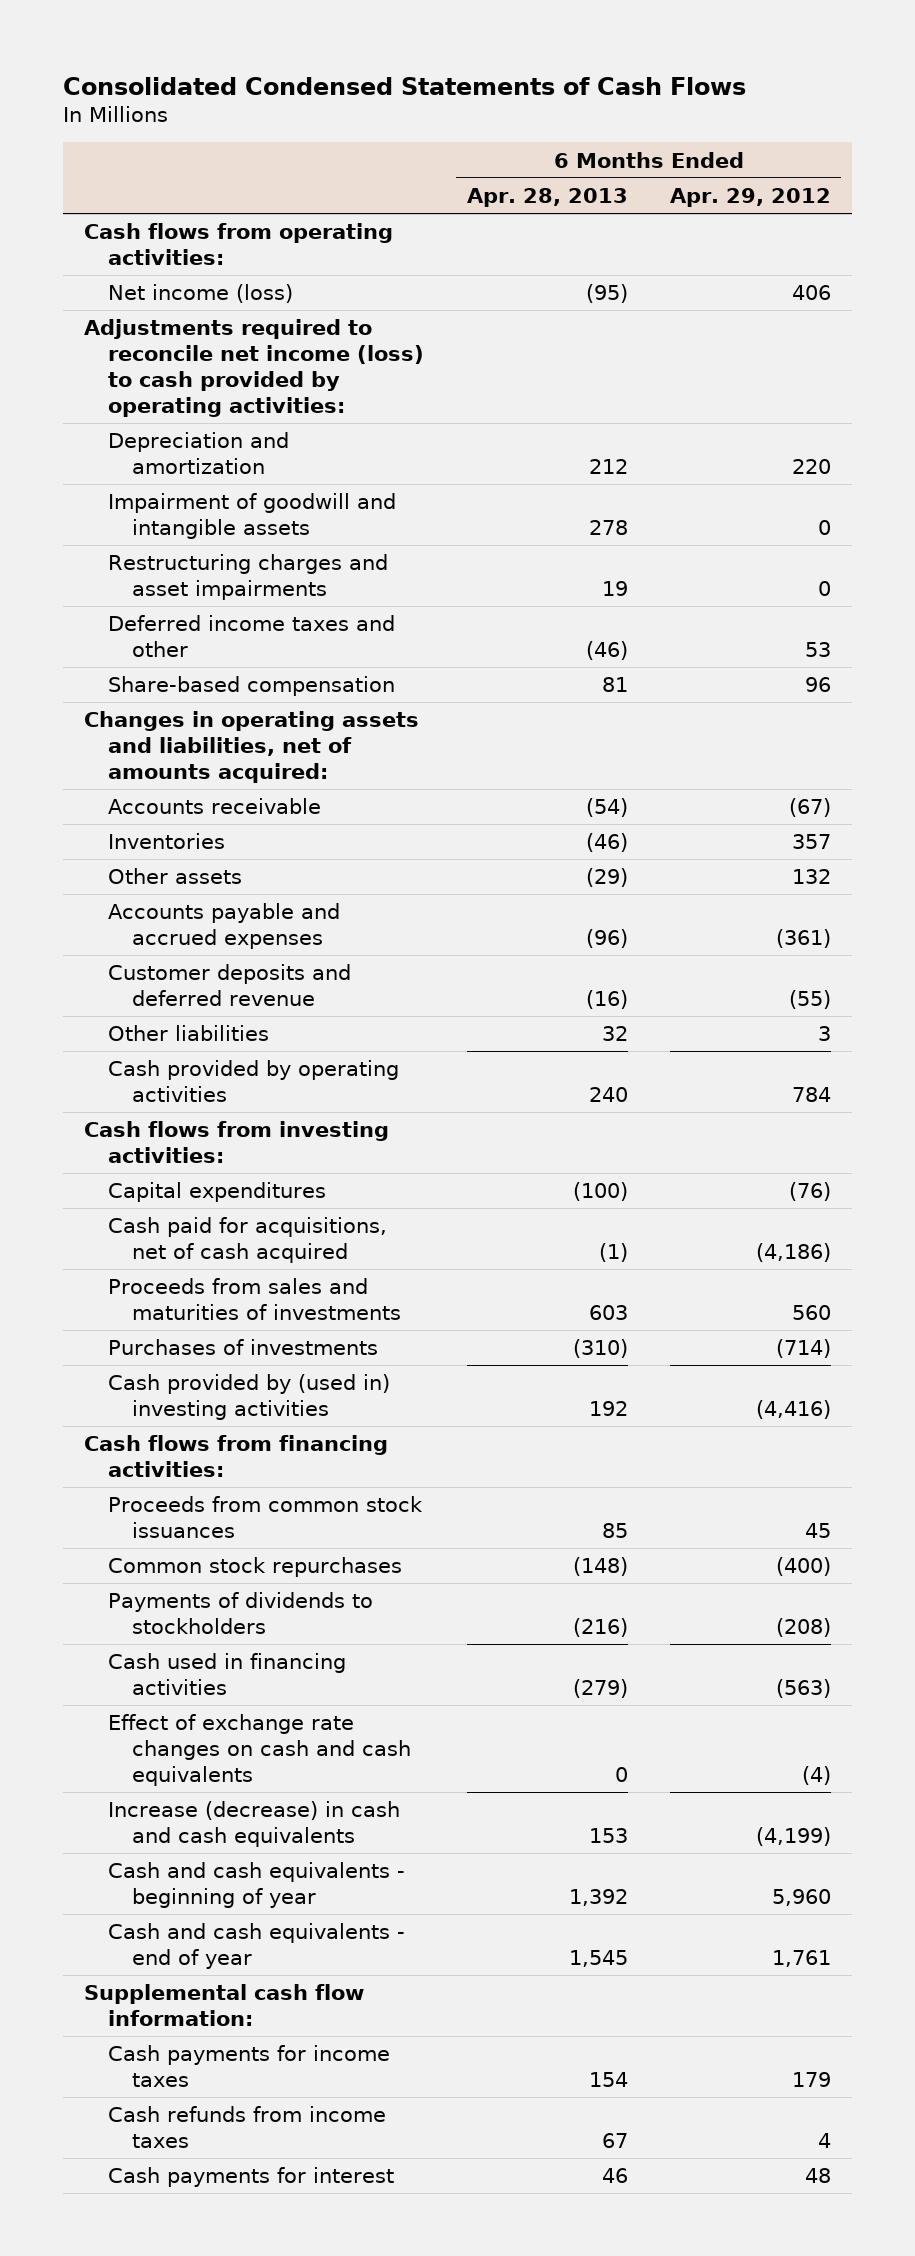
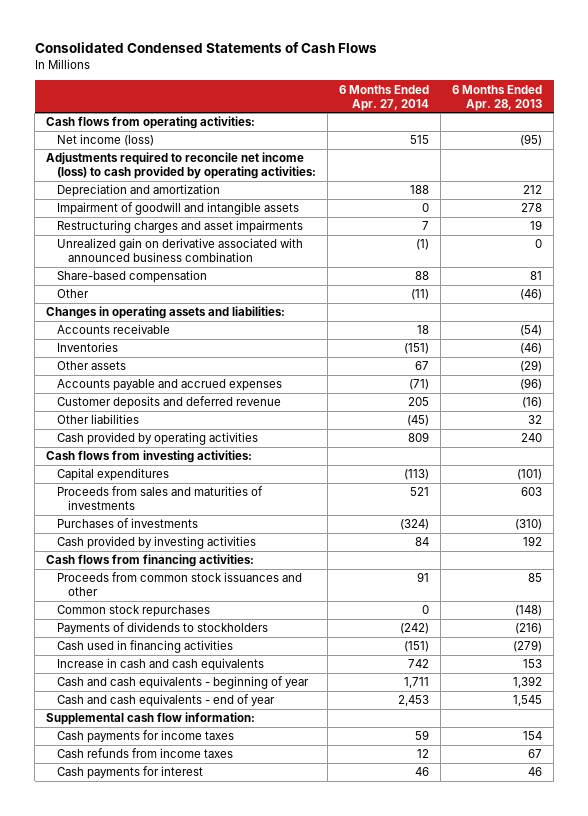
[669,187,831,207] Apr. 29, 2012 -> none
none -> [338,84,429,111] 6 Months Ended Apr. 27, 2014
[108,615,396,657] Deferred income taxes and other -> none
none -> [56,238,303,263] Unrealized gain on derivative associated with announced business combination
none -> [56,289,89,299] Other
[84,711,420,783] Changes in operating assets and liabilities, net of amounts acquired: -> [46,306,286,320] Changes in operating assets and liabilities:
[108,1217,388,1263] Cash paid for acquisitions, net of cash acquired -> none
[572,1182,628,1202] (100) -> [517,469,543,481] (101)
[108,1374,391,1420] Cash provided by (used in) investing activities -> [56,536,256,550] Cash provided by investing activities
[108,1496,424,1538] Proceeds from common stock issuances -> [56,572,302,597] Proceeds from common stock issuances and other
[108,1714,412,1786] Effect of exchange rate changes on cash and cash equivalents -> none
[108,1801,401,1847] Increase (decrease) in cash and cash equivalents -> [56,658,264,672] Increase in cash and cash equivalents

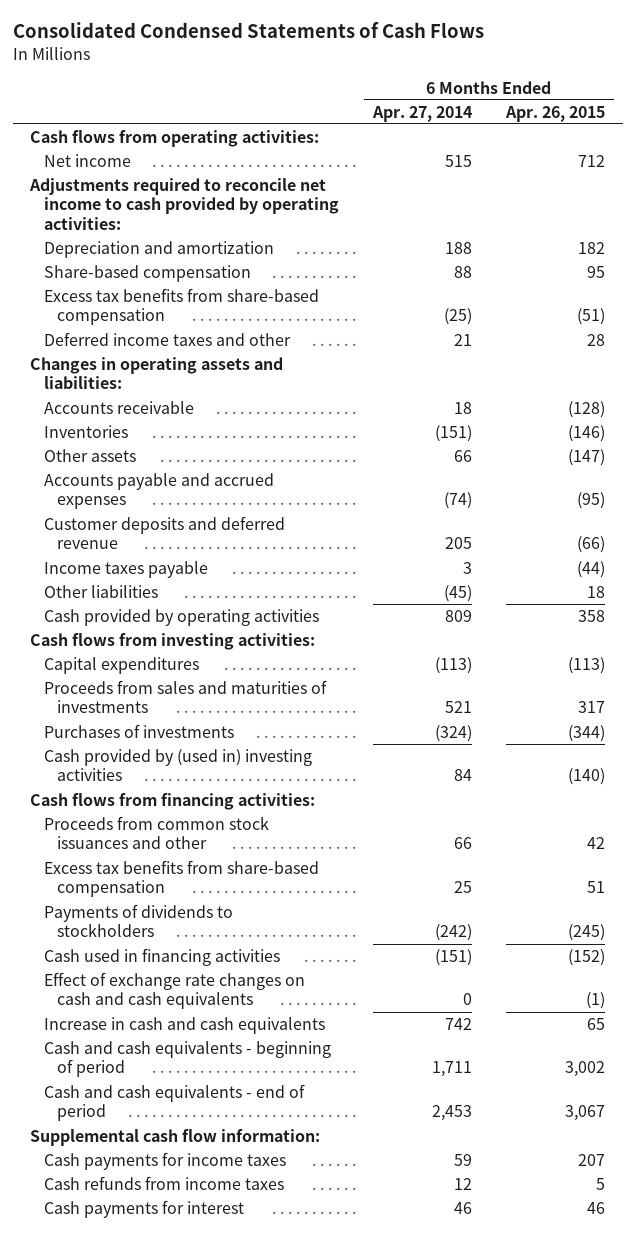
[452,84,543,111] 6 Months Ended Apr. 28, 2013 -> none
none -> [505,105,606,122] Apr. 26, 2015
[56,134,154,147] Net income (loss) -> [43,153,131,167] Net income
[46,152,316,180] Adjustments required to reconcile net income (loss) to cash provided by operating activities: -> [29,177,339,230] Adjustments required to reconcile net income to cash provided by operating activities:
[56,202,299,216] Impairment of goodwill and intangible assets -> none
[56,220,303,234] Restructuring charges and asset impairments -> none
[56,238,303,263] Unrealized gain on derivative associated with announced business combination -> none
none -> [43,287,319,326] Excess tax benefits from share-based compensation
[56,289,89,299] Other -> [43,331,291,346] Deferred income taxes and other
[410,289,429,301] (11) -> [454,333,473,346] 21
[414,361,429,371] 67 -> [454,449,473,462] 66
[408,379,429,391] (71) -> [444,492,473,510] (74)
none -> [43,560,208,578] Income taxes payable
[56,536,256,550] Cash provided by investing activities -> [43,748,312,782] Cash provided by (used in) investing activities
[56,605,210,618] Common stock repurchases -> none
[416,572,429,583] 91 -> [454,837,473,850] 66
none -> [43,859,319,898] Excess tax benefits from share-based compensation
none -> [43,971,305,1010] Effect of exchange rate changes on cash and cash equivalents
[56,676,309,690] Cash and cash equivalents - beginning of year -> [43,1040,331,1078] Cash and cash equivalents - beginning of period
[56,694,275,708] Cash and cash equivalents - end of year -> [43,1083,305,1122] Cash and cash equivalents - end of period

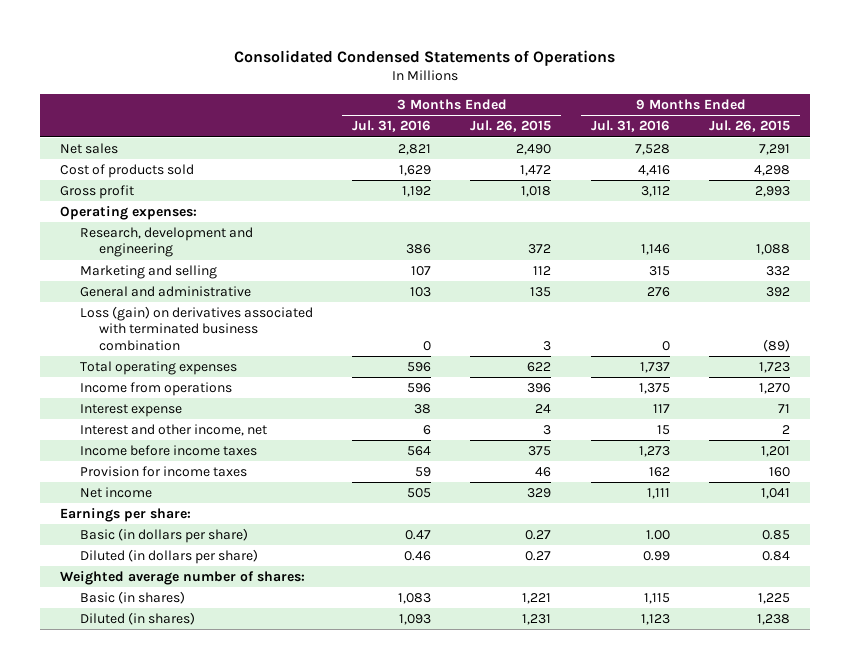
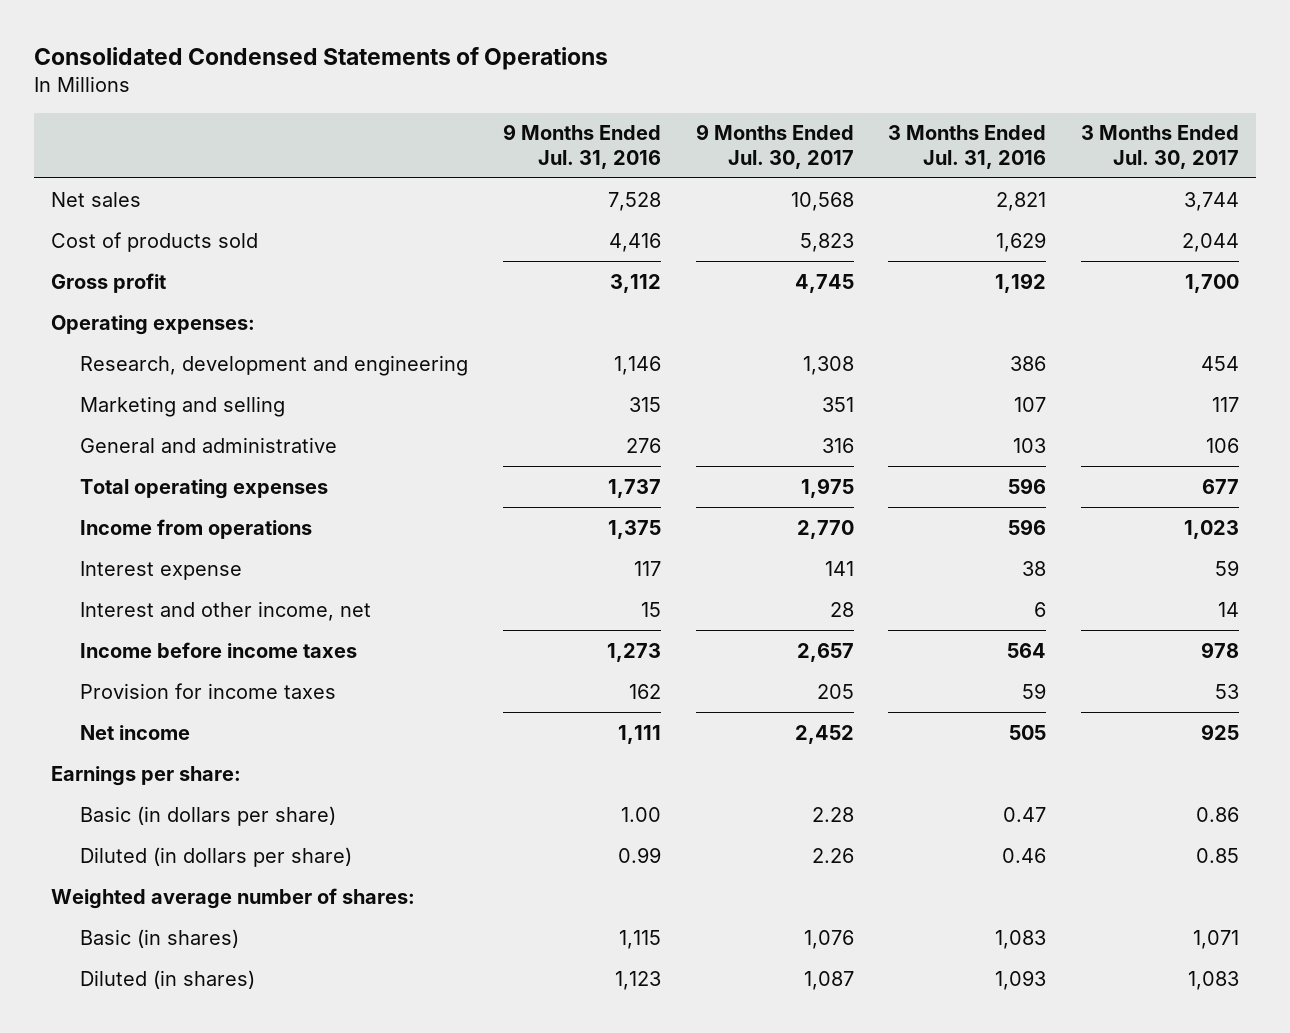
[470,120,552,133] Jul. 26, 2015 -> none
[709,120,791,133] Jul. 26, 2015 -> none
none -> [695,124,854,169] 9 Months Ended Jul. 30, 2017
none -> [1081,125,1240,169] 3 Months Ended Jul. 30, 2017
[79,305,313,351] Loss (gain) on derivatives associated with terminated business combination -> none

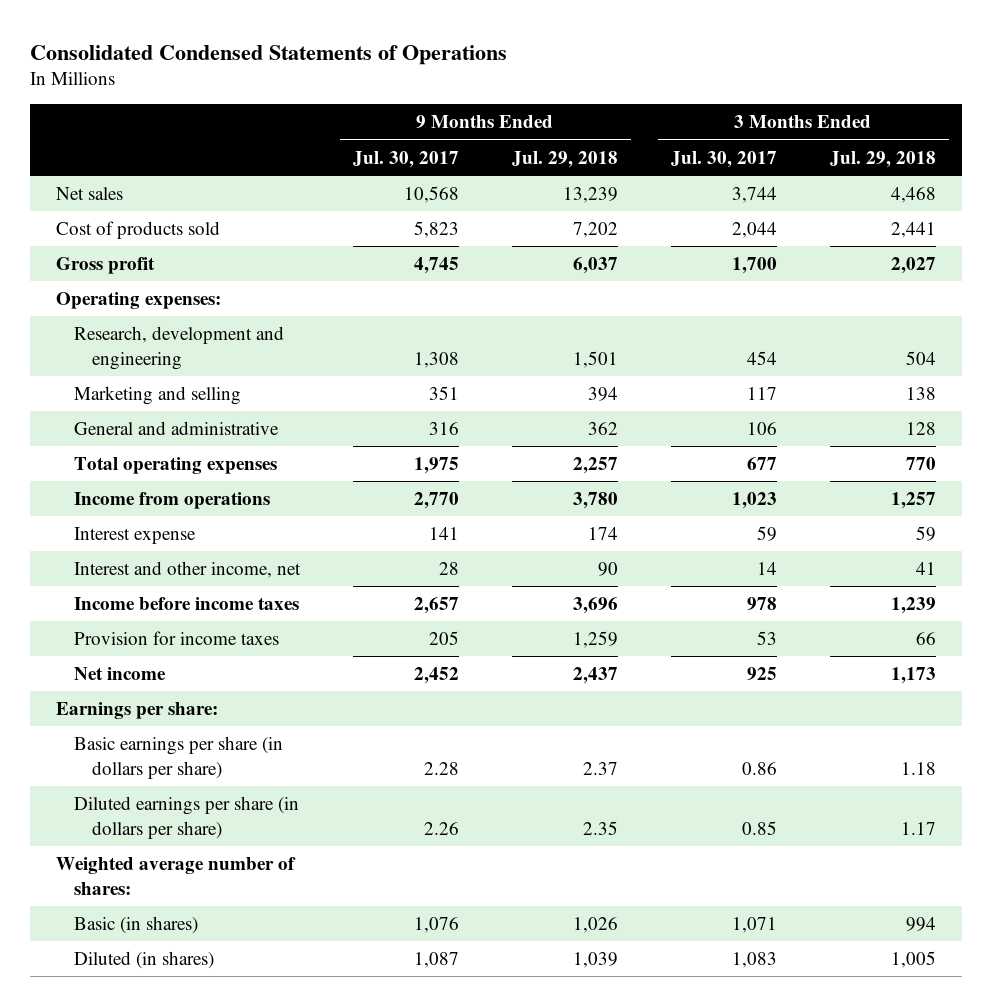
[503,124,662,169] 9 Months Ended Jul. 31, 2016 -> none
[888,125,1047,169] 3 Months Ended Jul. 31, 2016 -> none
none -> [511,150,618,168] Jul. 29, 2018
none -> [829,150,936,168] Jul. 29, 2018
[80,805,337,826] Basic (in dollars per share) -> [74,735,284,779] Basic earnings per share (in dollars per share)
[80,846,353,867] Diluted (in dollars per share) -> [74,795,300,839] Diluted earnings per share (in dollars per share)

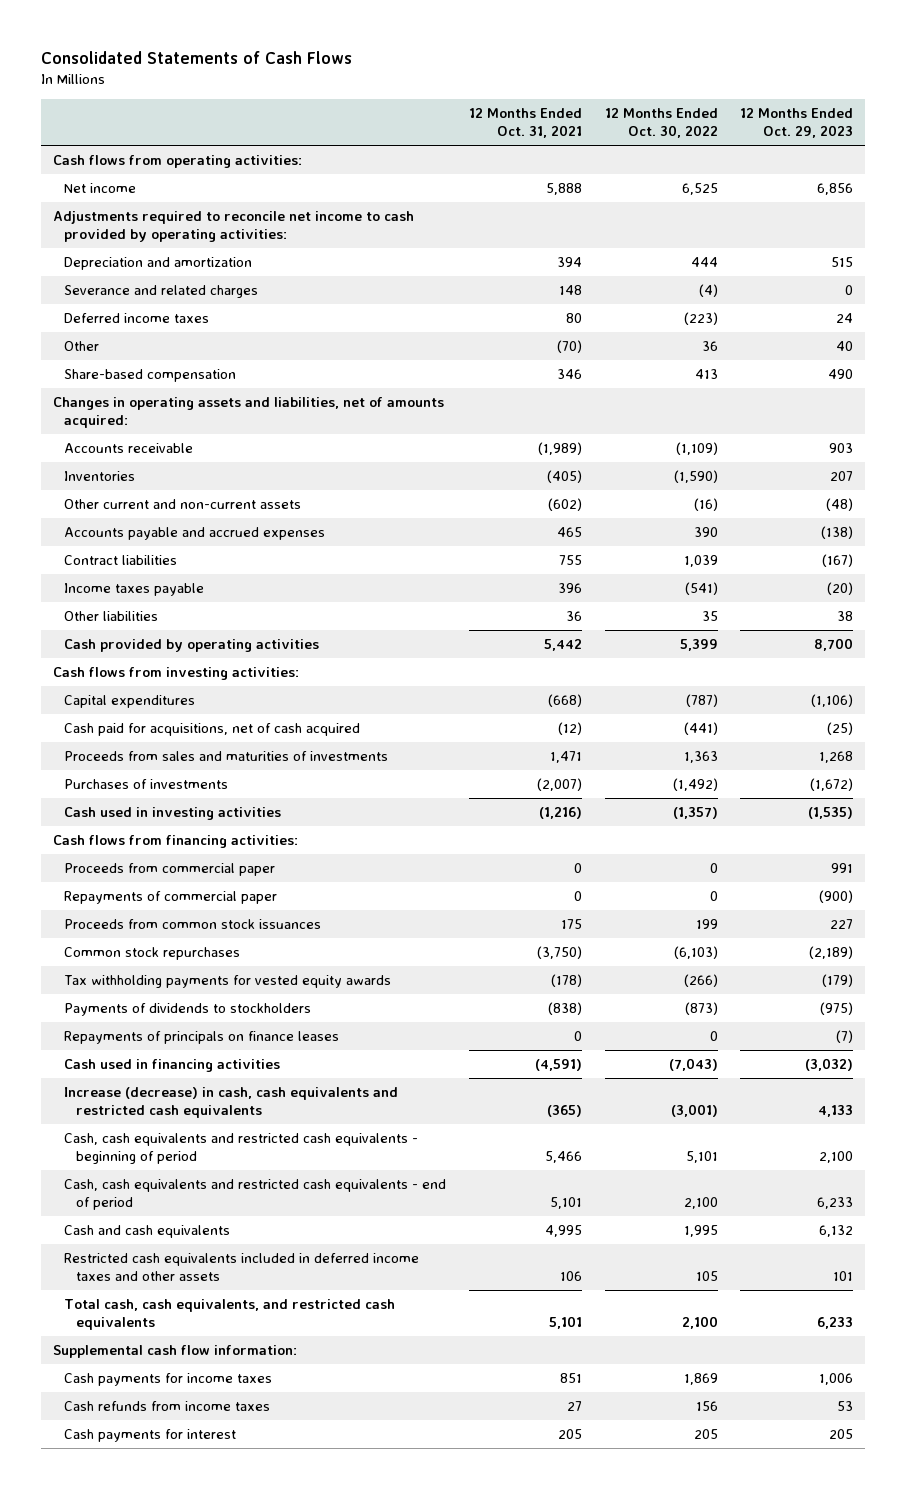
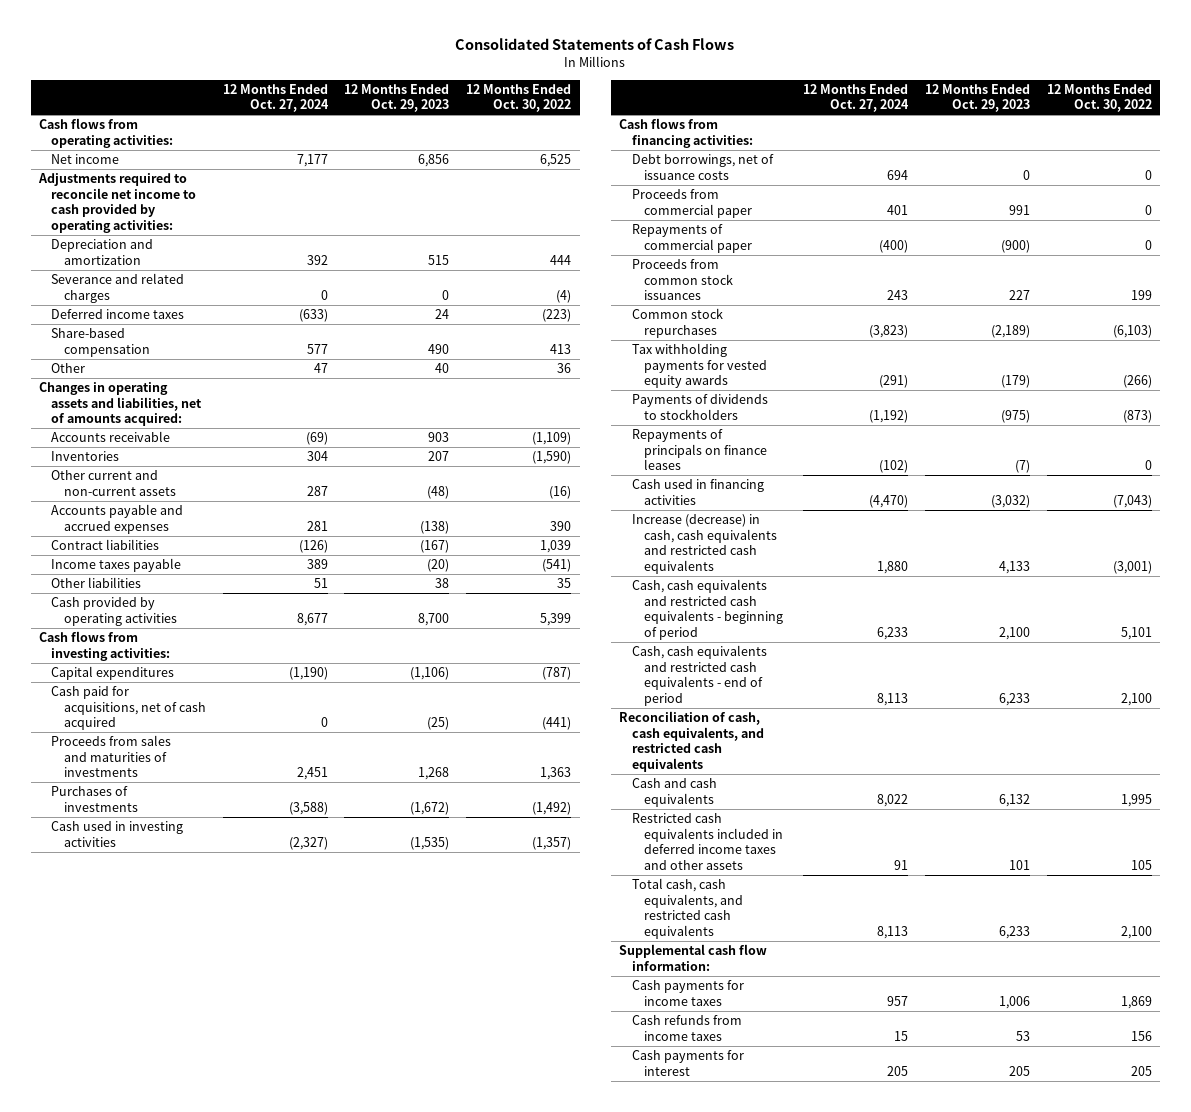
[469,107,583,138] 12 Months Ended Oct. 31, 2021 -> none
none -> [222,83,329,113] 12 Months Ended Oct. 27, 2024
[64,341,100,352] Other -> [51,363,86,374] Other
none -> [631,154,774,180] Debt borrowings, net of issuance costs
none -> [619,711,764,772] Reconciliation of cash, cash equivalents, and restricted cash equivalents

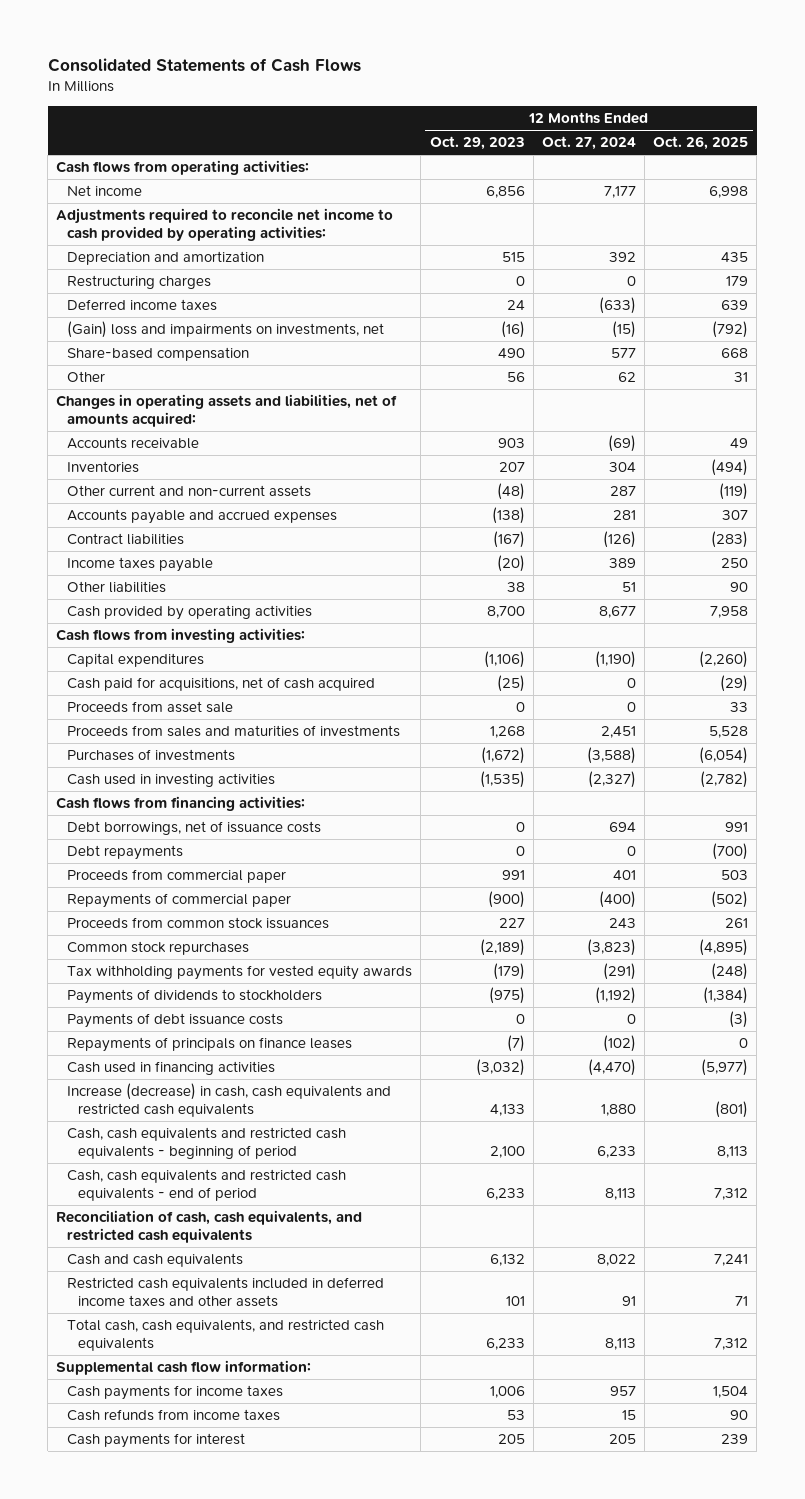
[466,83,572,113] 12 Months Ended Oct. 30, 2022 -> none
none -> [653,136,749,151] Oct. 26, 2025
[51,273,185,303] Severance and related charges -> [67,275,212,290] Restructuring charges
none -> [67,321,385,339] (Gain) loss and impairments on investments, net
[313,363,328,374] 47 -> [617,372,636,383] 62
[435,363,450,374] 40 -> [506,372,525,383] 56
none -> [67,701,234,714] Proceeds from asset sale
none -> [67,845,184,861] Debt repayments
none -> [67,1013,284,1029] Payments of debt issuance costs

